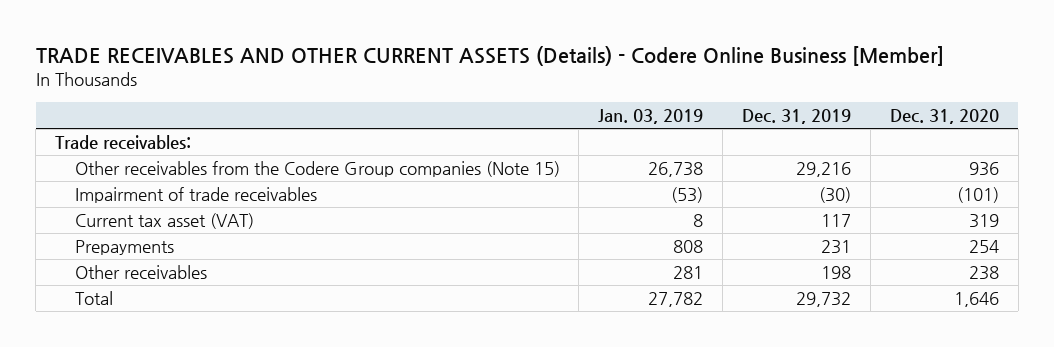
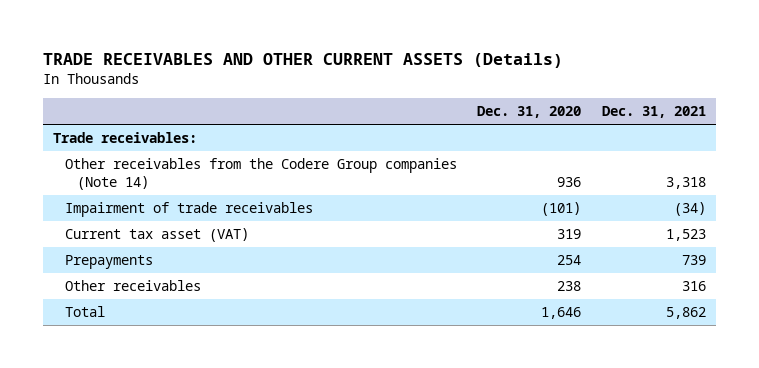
[35,46,944,67] TRADE RECEIVABLES AND OTHER CURRENT ASSETS (Details) - Codere Online Business [Member] -> [42,52,563,68] TRADE RECEIVABLES AND OTHER CURRENT ASSETS (Details)
[598,109,704,125] Jan. 03, 2019 -> none
[742,109,852,125] Dec. 31, 2019 -> none
none -> [601,106,706,119] Dec. 31, 2021
[74,160,560,177] Other receivables from the Codere Group companies (Note 15) -> [64,158,457,191] Other receivables from the Codere Group companies (Note 14)

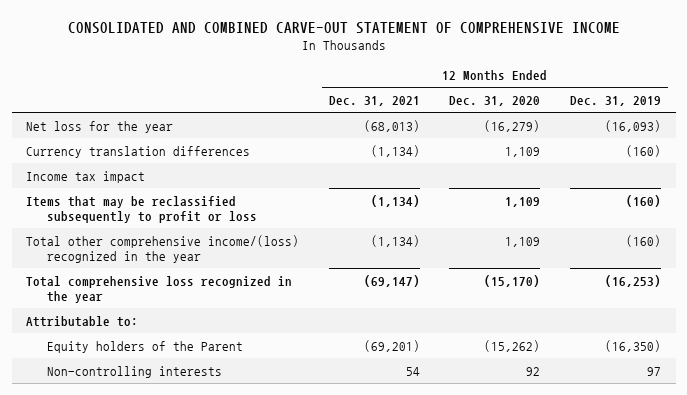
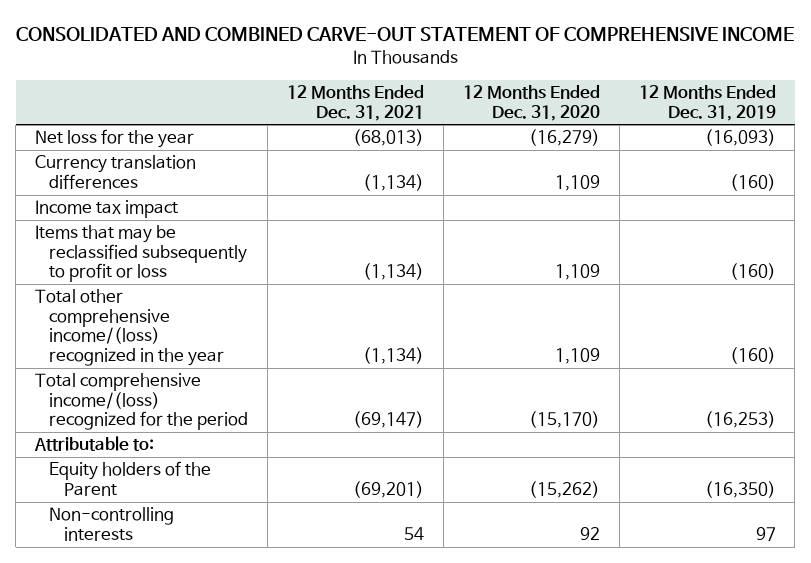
[26,275,293,303] Total comprehensive loss recognized in the year -> [35,373,249,431] Total comprehensive income/(loss) recognized for the period

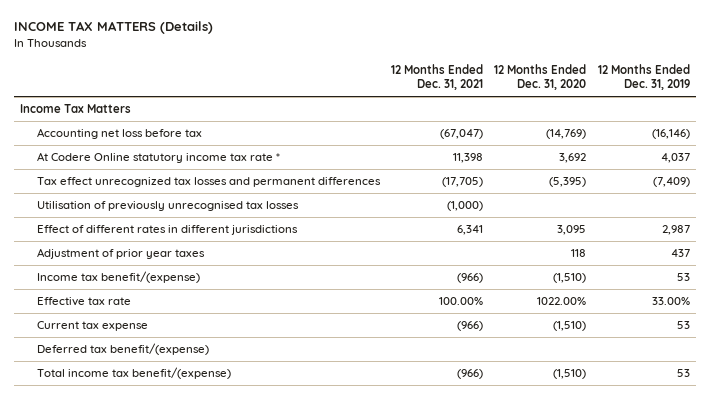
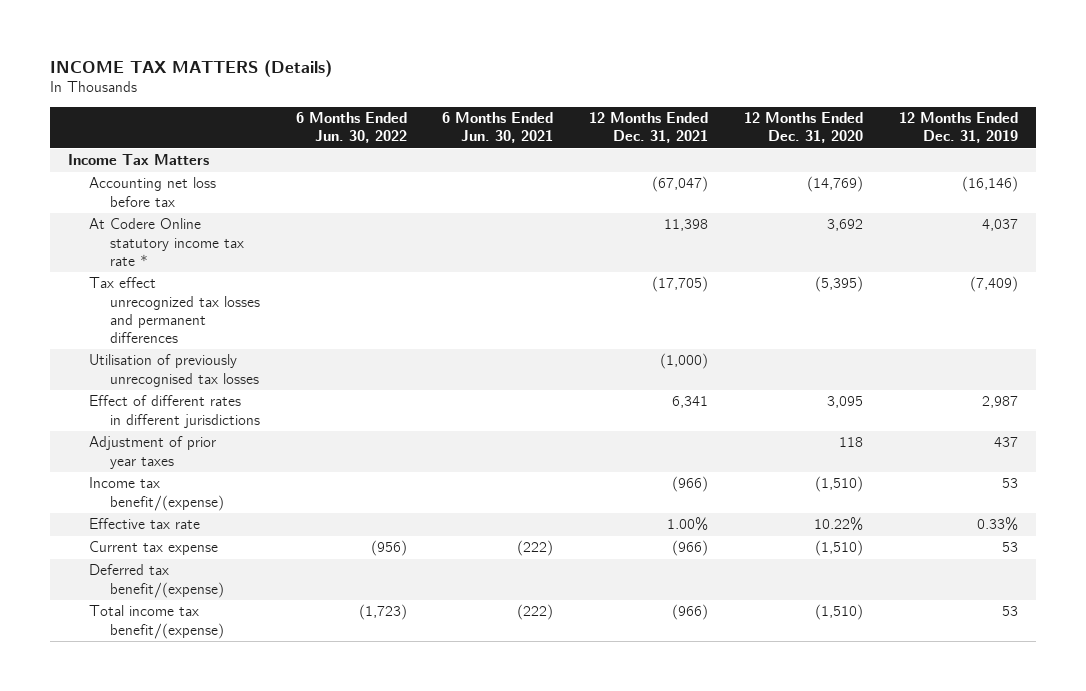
none -> [295,112,407,144] 6 Months Ended Jun. 30, 2022
none -> [442,112,554,144] 6 Months Ended Jun. 30, 2021
[438,296,483,305] 100.00% -> [667,517,709,532] 1.00%
[537,296,587,305] 1022.00% -> [814,517,864,532] 10.22%
[651,296,690,305] 33.00% -> [976,517,1018,532] 0.33%

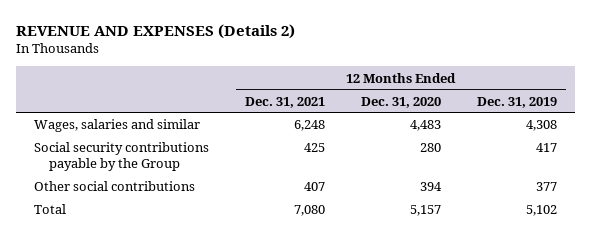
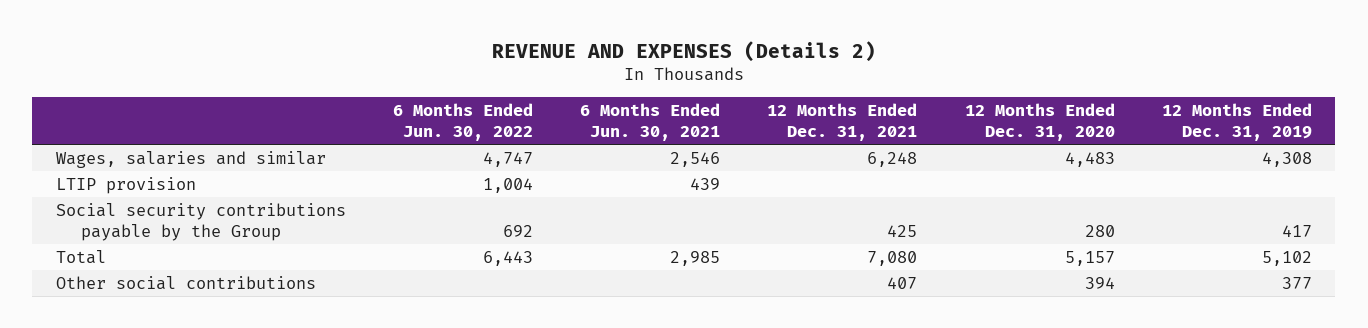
none -> [393,102,534,142] 6 Months Ended Jun. 30, 2022
none -> [580,102,721,142] 6 Months Ended Jun. 30, 2021
none -> [55,176,196,194] LTIP provision
[33,181,195,192] Other social contributions -> [55,275,316,290] Other social contributions

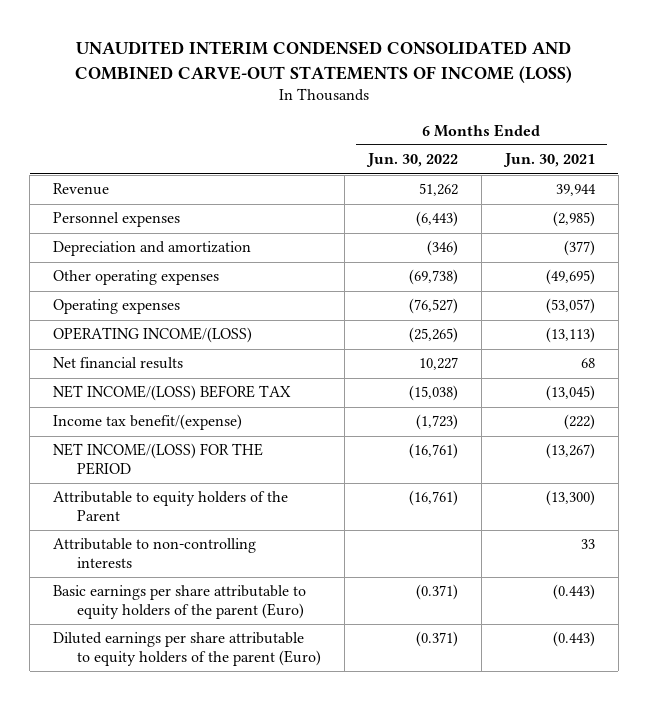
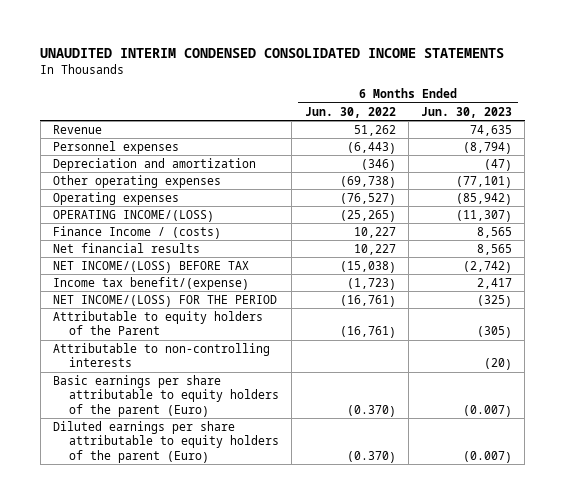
[75,41,573,83] UNAUDITED INTERIM CONDENSED CONSOLIDATED AND COMBINED CARVE-OUT STATEMENTS OF INCOME (LOSS) -> [40,48,505,59] UNAUDITED INTERIM CONDENSED CONSOLIDATED INCOME STATEMENTS
[502,153,595,168] Jun. 30, 2021 -> none
none -> [420,106,512,118] Jun. 30, 2023
none -> [52,225,221,239] Finance Income / (costs)
[416,584,459,601] (0.371) -> [346,404,396,417] (0.370)
[416,631,459,648] (0.371) -> [346,450,396,463] (0.370)

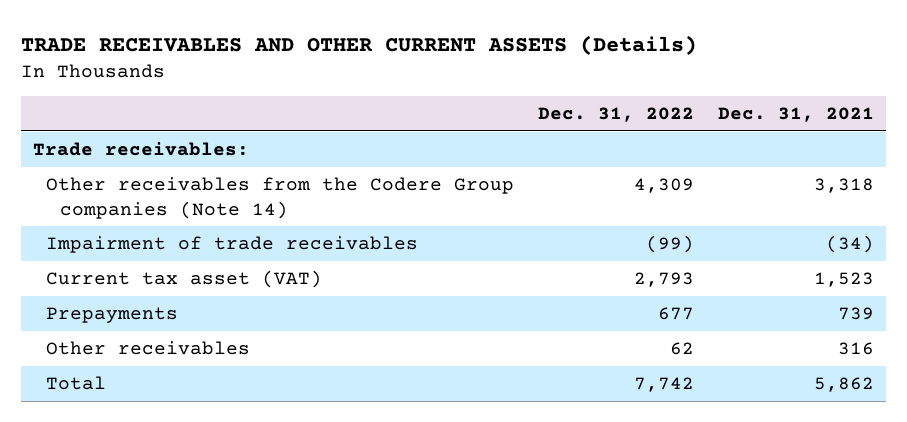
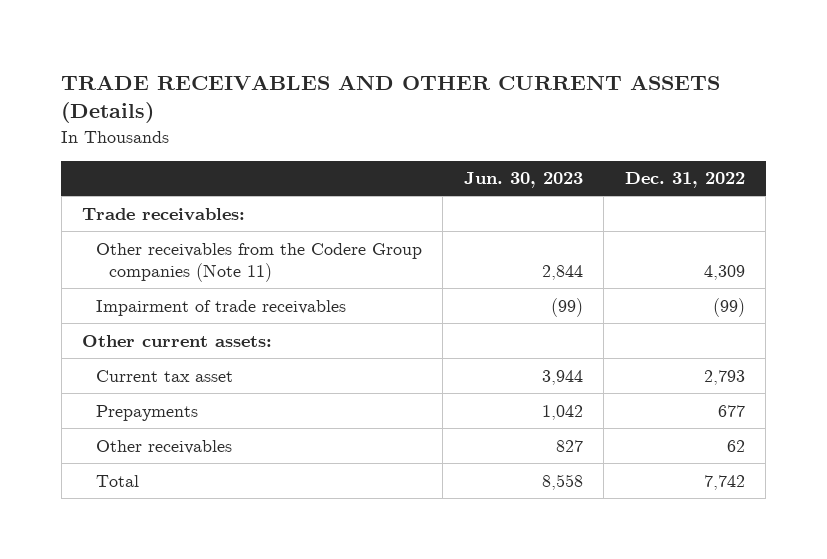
[718,106,875,122] Dec. 31, 2021 -> none
none -> [463,172,583,189] Jun. 30, 2023
[46,176,515,219] Other receivables from the Codere Group companies (Note 14) -> [95,242,422,283] Other receivables from the Codere Group companies (Note 11)
none -> [82,334,273,347] Other current assets:
[46,269,323,288] Current tax asset (VAT) -> [95,369,233,382] Current tax asset

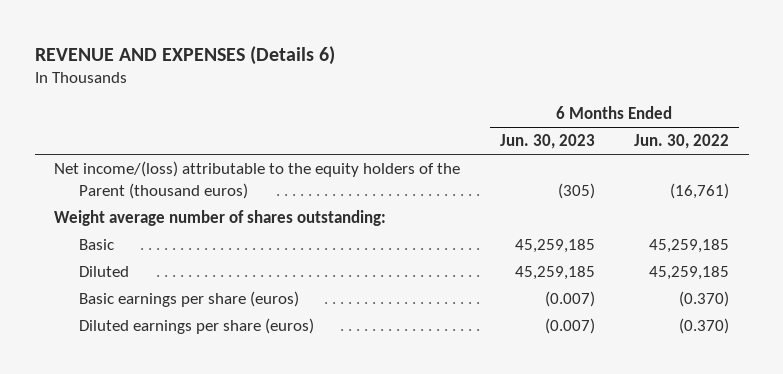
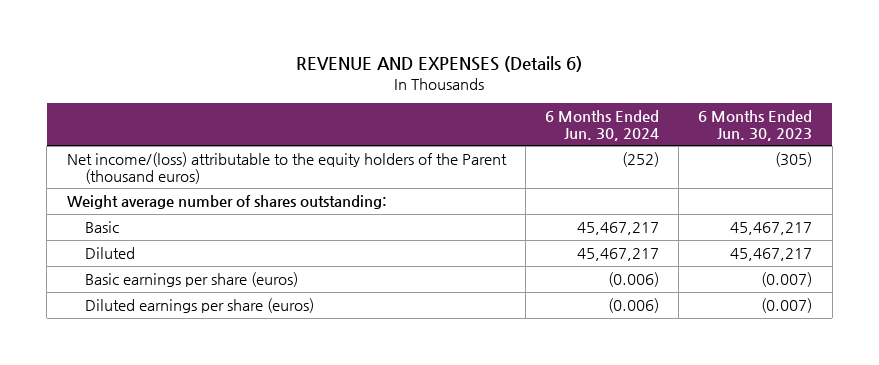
[633,134,729,150] Jun. 30, 2022 -> none
none -> [544,109,659,141] 6 Months Ended Jun. 30, 2024
[514,238,595,253] 45,259,185 -> [730,221,813,235] 45,467,217
[514,265,595,280] 45,259,185 -> [730,247,813,261] 45,467,217

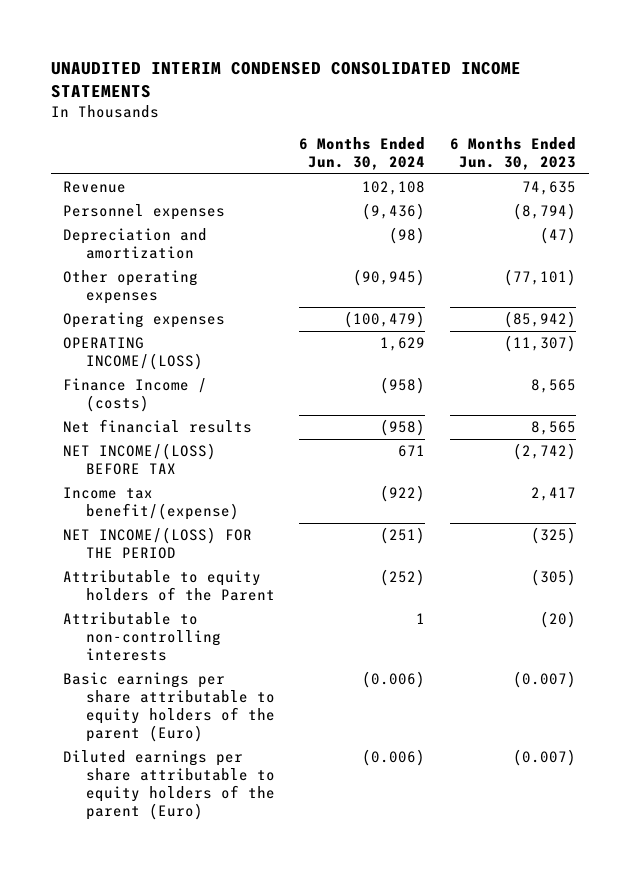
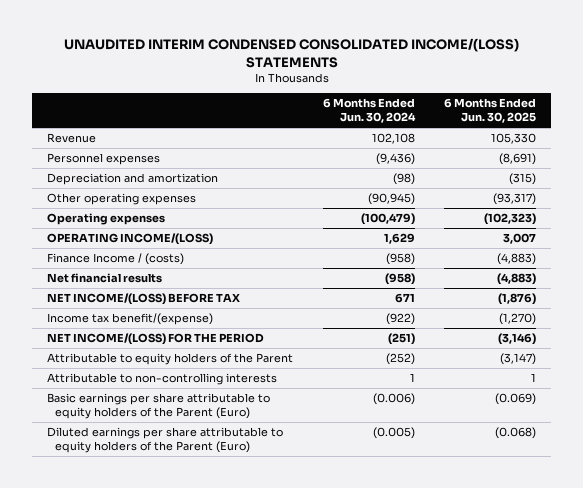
[50,61,521,98] UNAUDITED INTERIM CONDENSED CONSOLIDATED INCOME STATEMENTS -> [63,38,519,68] UNAUDITED INTERIM CONDENSED CONSOLIDATED INCOME/(LOSS) STATEMENTS
[450,136,577,170] 6 Months Ended Jun. 30, 2023 -> none
none -> [444,97,537,123] 6 Months Ended Jun. 30, 2025
[63,672,275,743] Basic earnings per share attributable to equity holders of the parent (Euro) -> [46,393,270,420] Basic earnings per share attributable to equity holders of the Parent (Euro)
[63,750,275,821] Diluted earnings per share attributable to equity holders of the parent (Euro) -> [46,427,283,454] Diluted earnings per share attributable to equity holders of the Parent (Euro)
[362,749,426,767] (0.006) -> [372,427,415,440] (0.005)

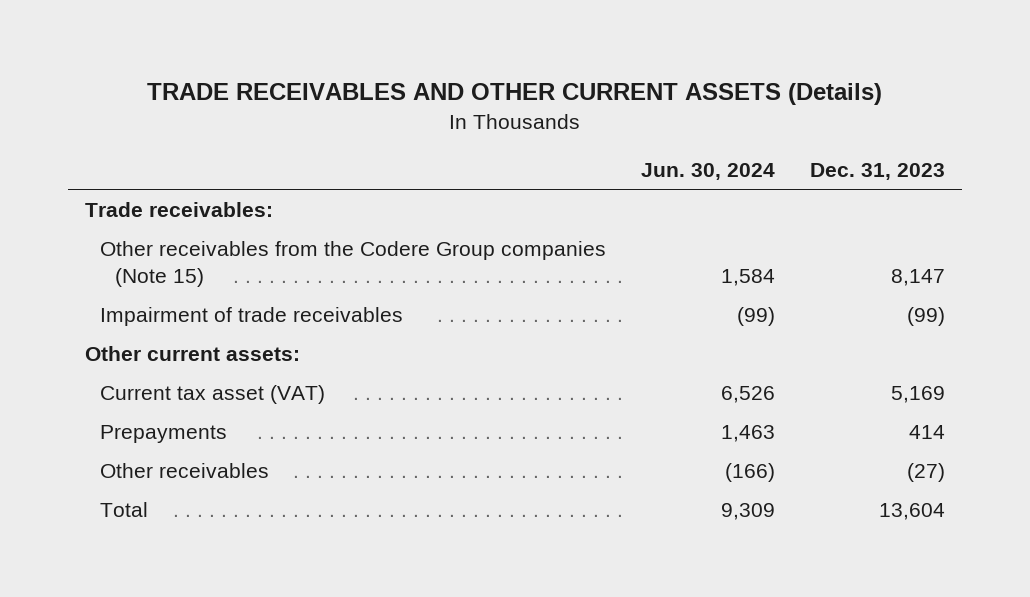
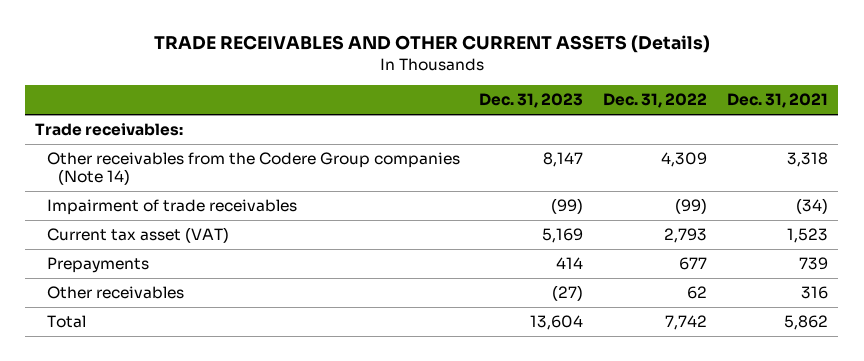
[640,162,775,180] Jun. 30, 2024 -> none
none -> [603,93,708,109] Dec. 31, 2022
none -> [727,93,829,109] Dec. 31, 2021
[99,241,606,287] Other receivables from the Codere Group companies (Note 15) -> [46,152,460,186] Other receivables from the Codere Group companies (Note 14)
[85,346,301,362] Other current assets: -> none

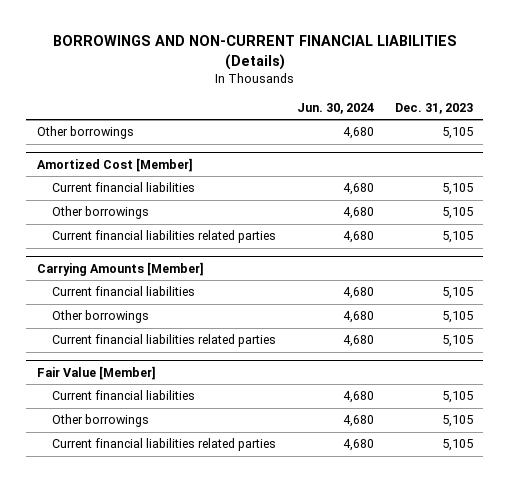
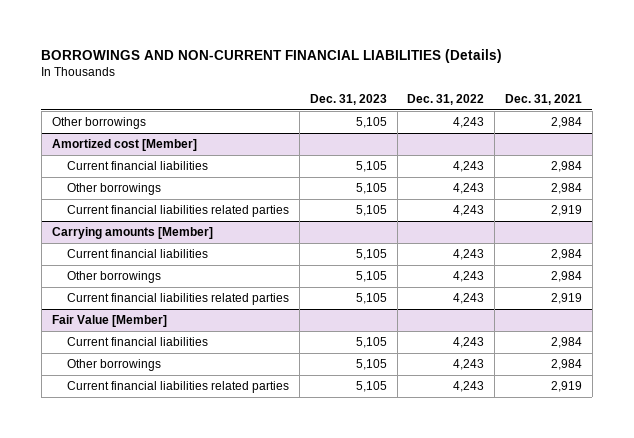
[296,102,374,114] Jun. 30, 2024 -> none
none -> [407,93,485,105] Dec. 31, 2022
none -> [505,93,583,105] Dec. 31, 2021
[36,157,193,172] Amortized Cost [Member] -> [51,139,197,152] Amortized cost [Member]
[36,261,204,276] Carrying Amounts [Member] -> [51,227,213,240] Carrying amounts [Member]

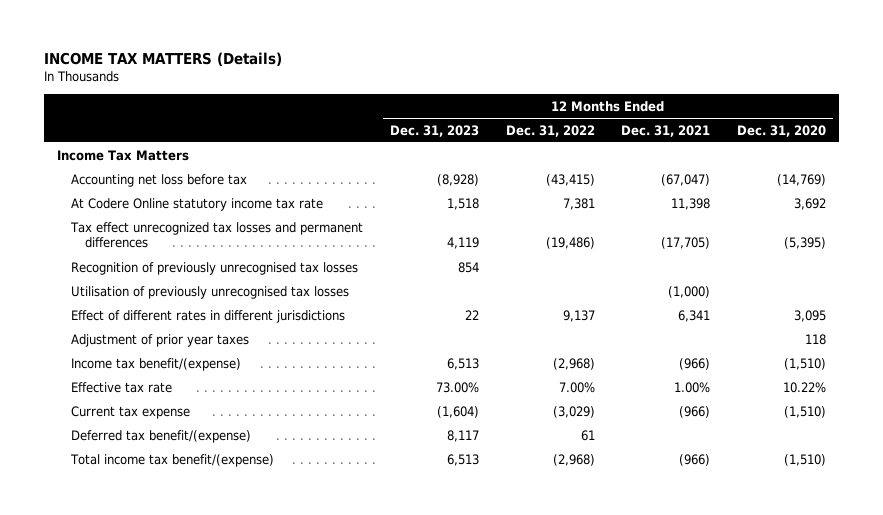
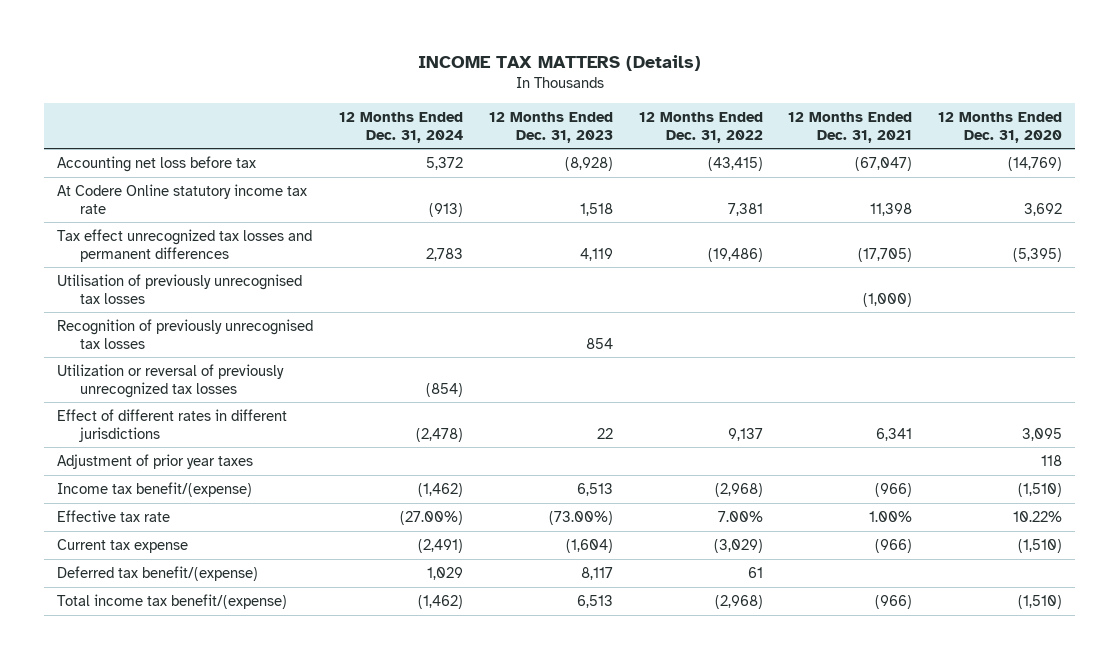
none -> [338,111,463,143] 12 Months Ended Dec. 31, 2024
[57,149,190,161] Income Tax Matters -> none
[71,261,359,275] Recognition of previously unrecognised tax losses -> [57,318,314,349] Recognition of previously unrecognised tax losses
none -> [57,363,285,398] Utilization or reversal of previously unrecognized tax losses
[435,381,479,393] 73.00% -> [548,510,613,525] (73.00%)

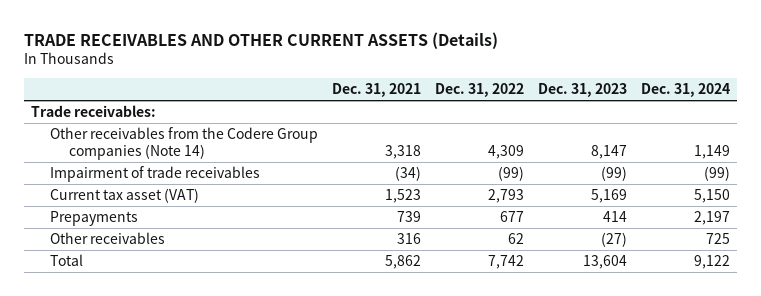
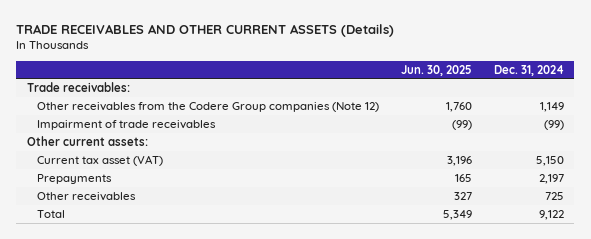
[332,83,422,98] Dec. 31, 2021 -> none
[434,83,524,98] Dec. 31, 2022 -> none
[537,83,627,98] Dec. 31, 2023 -> none
none -> [400,64,472,76] Jun. 30, 2025
[50,127,319,161] Other receivables from the Codere Group companies (Note 14) -> [37,101,380,112] Other receivables from the Codere Group companies (Note 12)
none -> [27,135,149,146] Other current assets:

